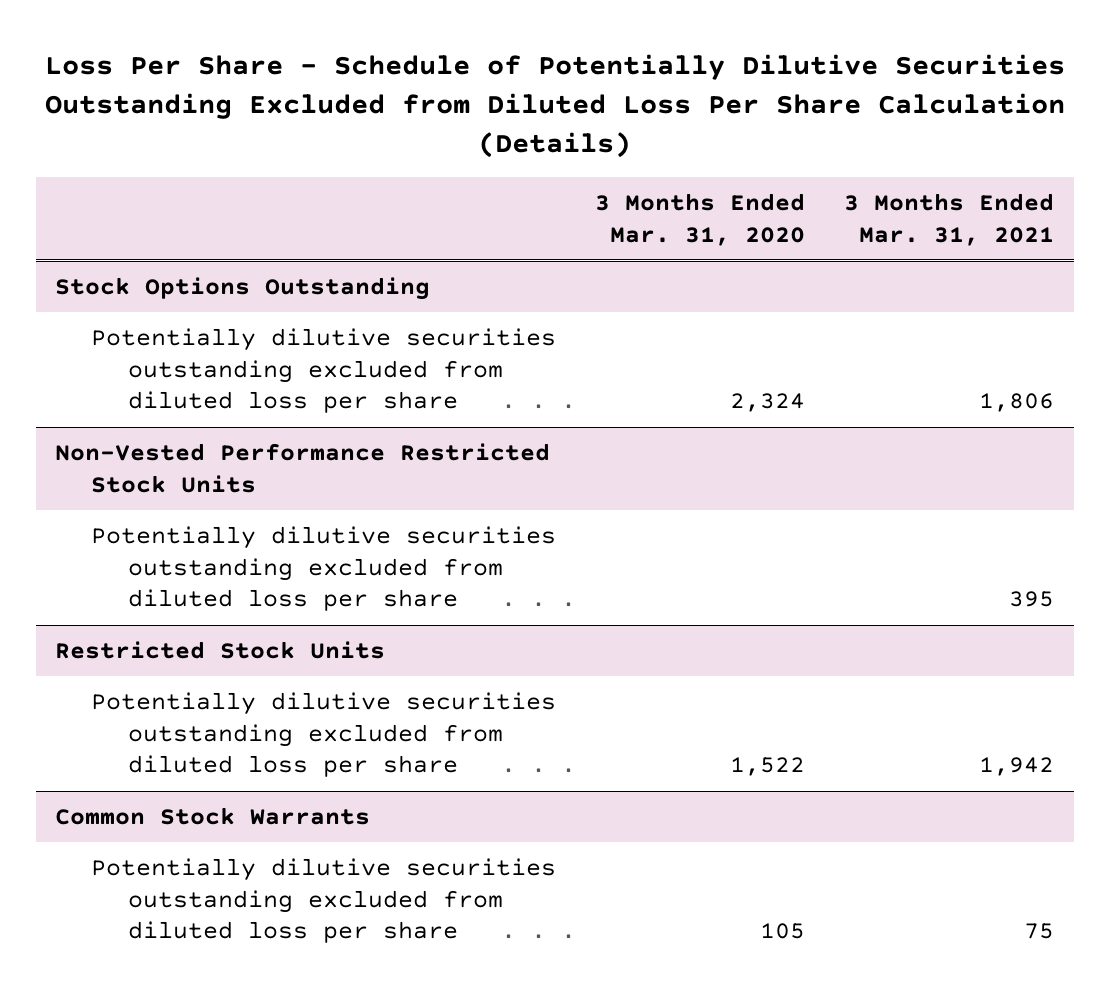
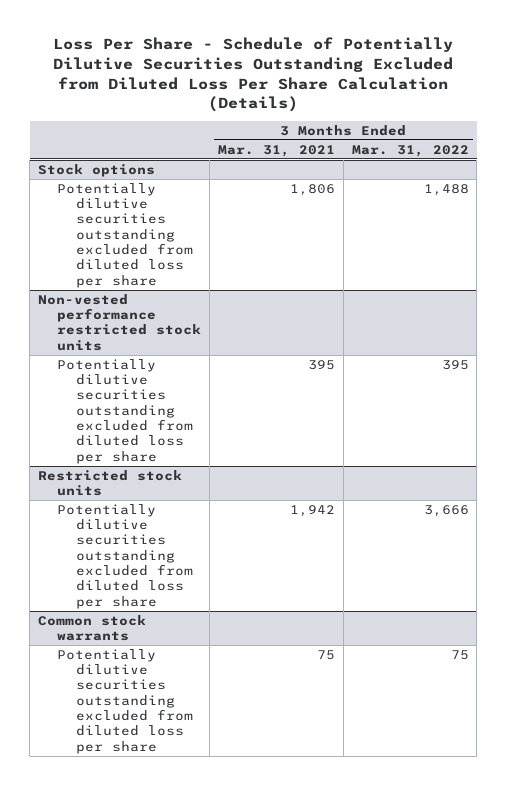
[595,193,806,246] 3 Months Ended Mar. 31, 2020 -> none
none -> [351,144,469,157] Mar. 31, 2022
[55,276,431,300] Stock Options Outstanding -> [38,163,156,177] Stock options
[55,442,551,493] Non-Vested Performance Restricted Stock Units -> [38,293,202,351] Non-vested performance restricted stock units
[55,640,386,659] Restricted Stock Units -> [38,469,183,497] Restricted stock units
[55,806,371,825] Common Stock Warrants -> [38,614,147,642] Common stock warrants

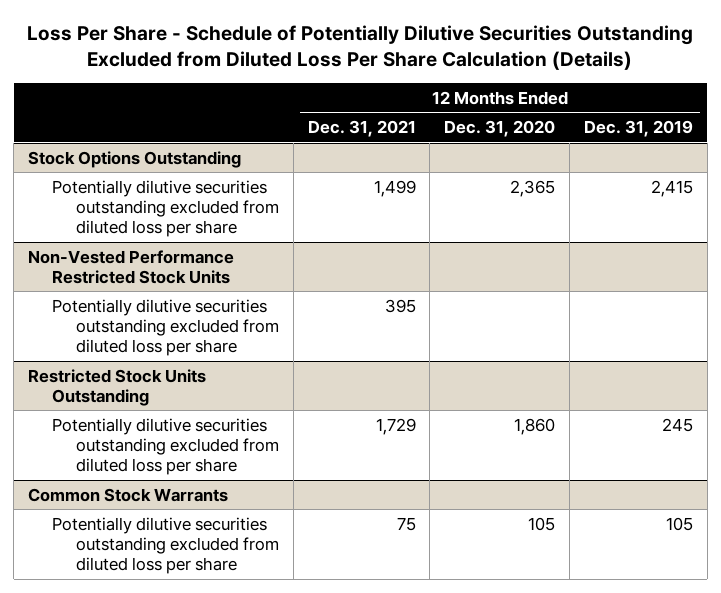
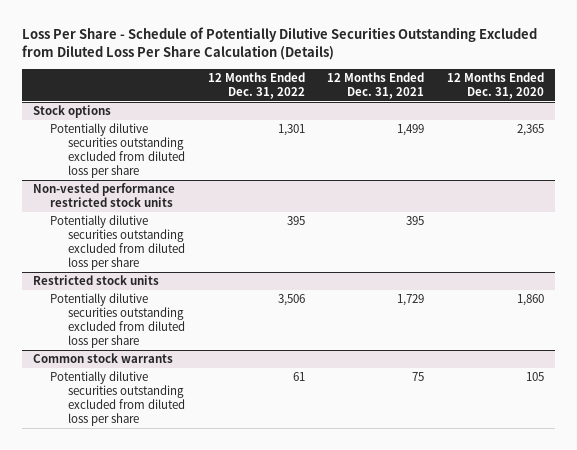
[583,120,693,138] Dec. 31, 2019 -> none
none -> [207,71,305,99] 12 Months Ended Dec. 31, 2022
[27,150,241,168] Stock Options Outstanding -> [32,105,111,119] Stock options
[27,249,234,284] Non-Vested Performance Restricted Stock Units -> [32,183,175,208] Non-vested performance restricted stock units
[27,368,206,406] Restricted Stock Units Outstanding -> [32,275,159,286] Restricted stock units
[27,487,228,502] Common Stock Warrants -> [32,353,173,364] Common stock warrants

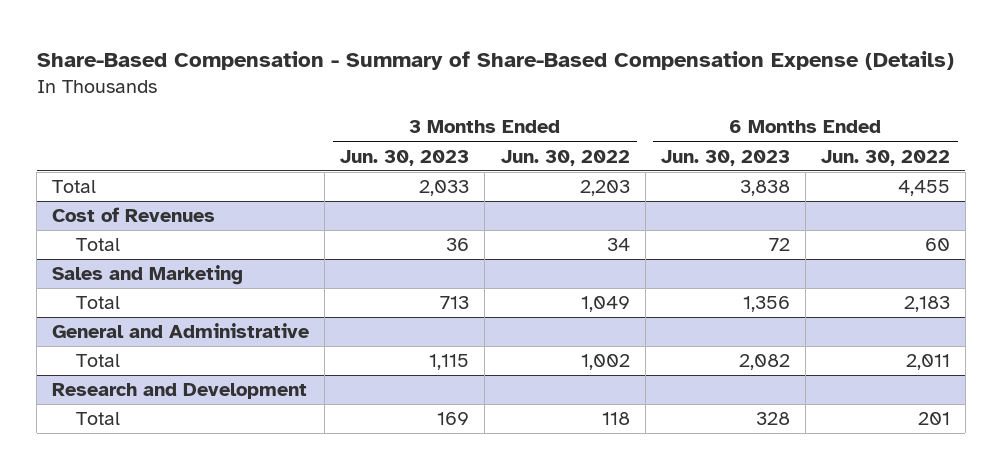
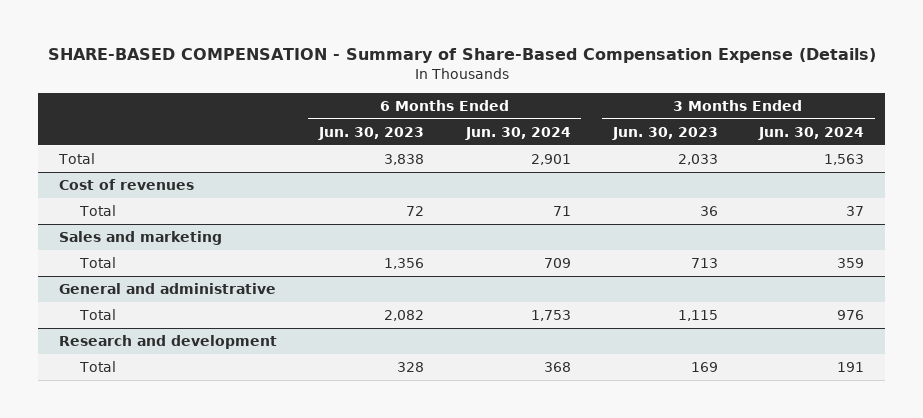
[36,50,954,70] Share-Based Compensation - Summary of Share-Based Compensation Expense (Details) -> [47,47,876,63] SHARE-BASED COMPENSATION - Summary of Share-Based Compensation Expense (Details)
[500,149,630,166] Jun. 30, 2022 -> none
[820,149,950,166] Jun. 30, 2022 -> none
none -> [464,126,571,140] Jun. 30, 2024
none -> [758,126,865,140] Jun. 30, 2024
[52,207,216,223] Cost of Revenues -> [58,179,194,191] Cost of revenues
[52,265,244,286] Sales and Marketing -> [58,231,222,246] Sales and marketing
[52,323,310,339] General and Administrative -> [58,283,276,295] General and administrative
[52,383,308,400] Research and Development -> [58,335,277,350] Research and development

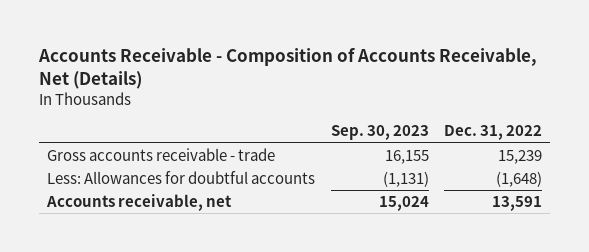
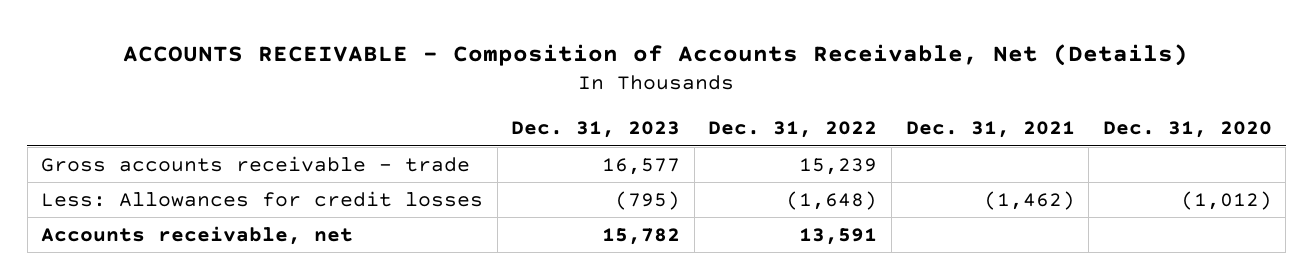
[38,47,538,89] Accounts Receivable - Composition of Accounts Receivable, Net (Details) -> [123,43,1189,66] ACCOUNTS RECEIVABLE - Composition of Accounts Receivable, Net (Details)
[330,125,429,141] Sep. 30, 2023 -> none
none -> [511,121,681,139] Dec. 31, 2023
none -> [905,121,1075,139] Dec. 31, 2021
none -> [1102,121,1272,139] Dec. 31, 2020
[46,170,315,184] Less: Allowances for doubtful accounts -> [41,190,484,207] Less: Allowances for credit losses

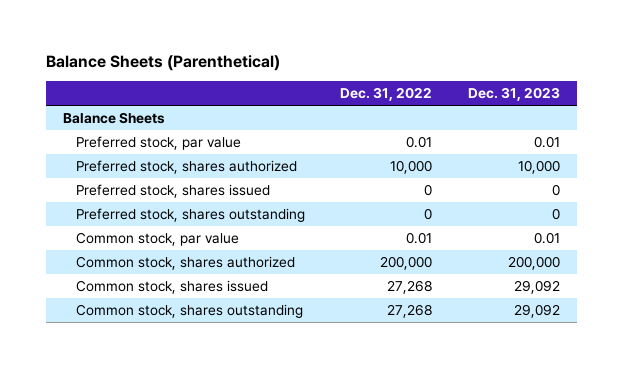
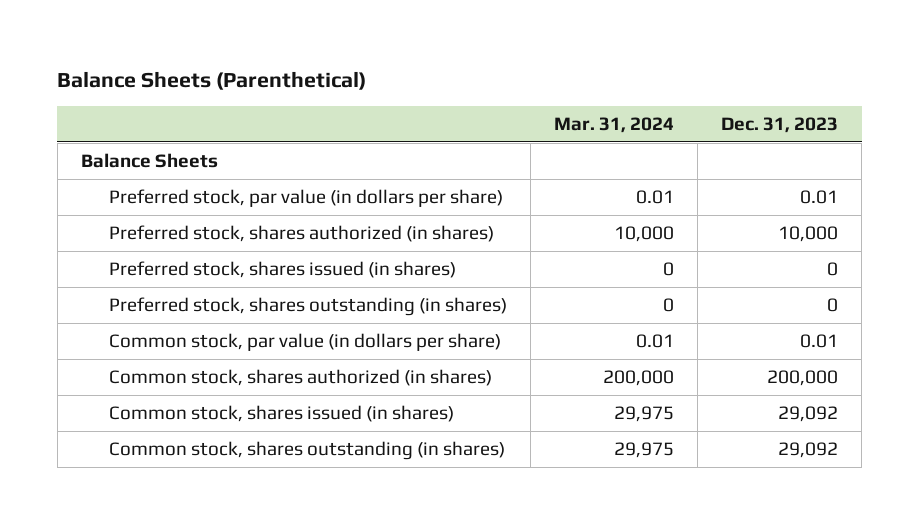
[340,87,433,102] Dec. 31, 2022 -> none
none -> [554,116,675,133] Mar. 31, 2024
[75,135,241,150] Preferred stock, par value -> [109,189,504,208] Preferred stock, par value (in dollars per share)
[75,159,297,174] Preferred stock, shares authorized -> [109,225,495,243] Preferred stock, shares authorized (in shares)
[75,183,270,198] Preferred stock, shares issued -> [109,261,457,279] Preferred stock, shares issued (in shares)
[75,207,305,222] Preferred stock, shares outstanding -> [109,297,508,317] Preferred stock, shares outstanding (in shares)
[75,231,239,246] Common stock, par value -> [109,333,502,352] Common stock, par value (in dollars per share)
[75,255,295,270] Common stock, shares authorized -> [109,369,493,387] Common stock, shares authorized (in shares)
[75,279,268,294] Common stock, shares issued -> [109,405,455,423] Common stock, shares issued (in shares)
[75,303,303,318] Common stock, shares outstanding -> [109,441,506,461] Common stock, shares outstanding (in shares)

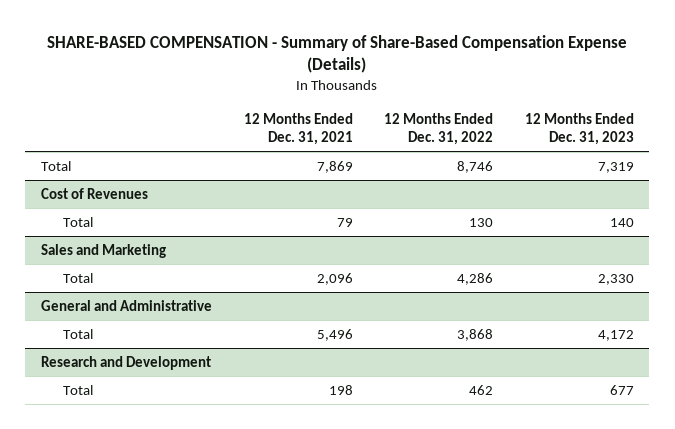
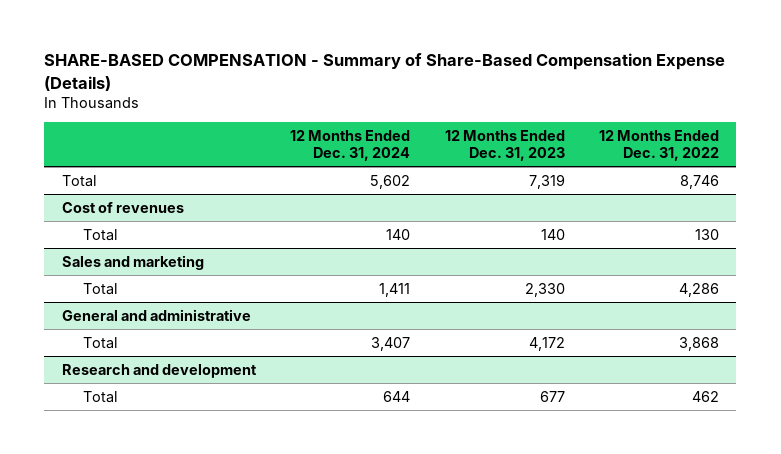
[243,112,353,145] 12 Months Ended Dec. 31, 2021 -> none
none -> [290,129,411,161] 12 Months Ended Dec. 31, 2024
[40,187,148,199] Cost of Revenues -> [61,201,184,213] Cost of revenues
[40,243,166,258] Sales and Marketing -> [61,254,204,270] Sales and marketing
[40,299,212,311] General and Administrative -> [61,308,251,321] General and administrative
[40,355,211,370] Research and Development -> [61,363,257,378] Research and development

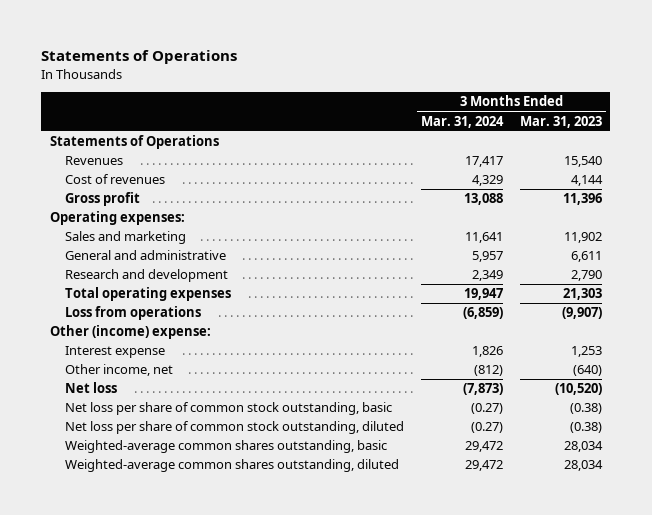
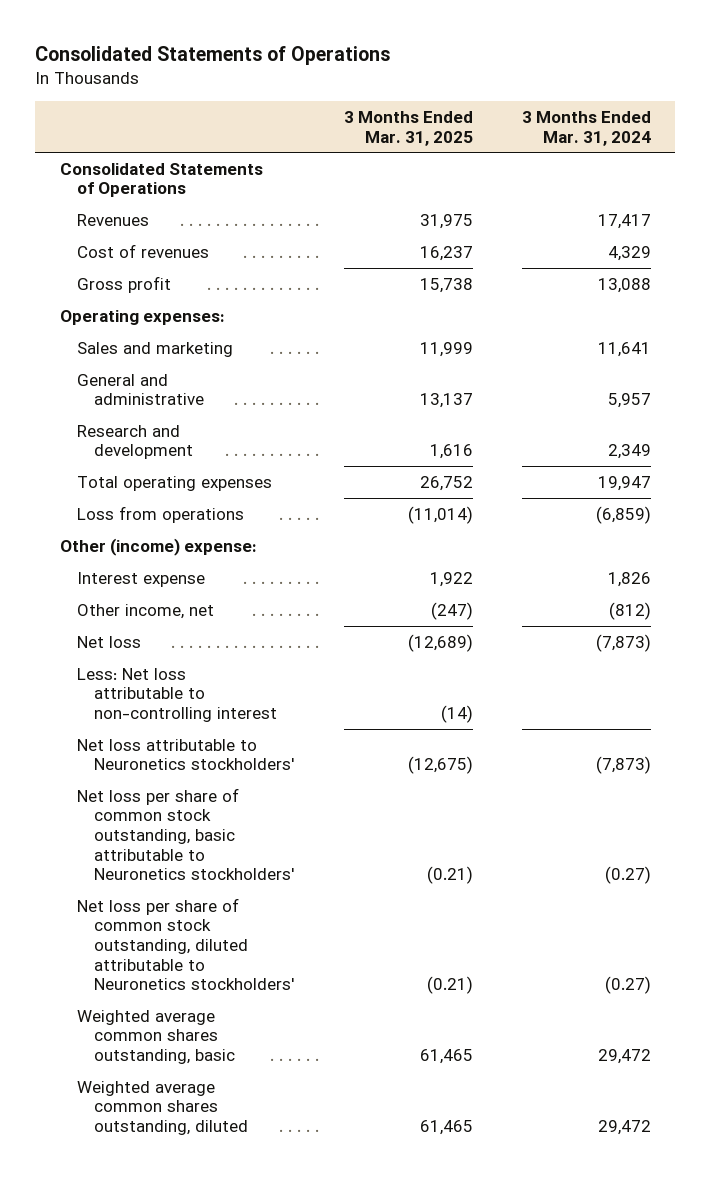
[41,50,238,65] Statements of Operations -> [35,46,391,66] Consolidated Statements of Operations
[519,115,602,128] Mar. 31, 2023 -> none
none -> [343,110,473,146] 3 Months Ended Mar. 31, 2025
[49,135,219,150] Statements of Operations -> [59,162,263,198] Consolidated Statements of Operations
none -> [77,667,278,723] Less: Net loss attributable to non-controlling interest
none -> [77,738,295,771] Net loss attributable to Neuronetics stockholders'
[65,402,393,416] Net loss per share of common stock outstanding, basic -> [77,787,295,881] Net loss per share of common stock outstanding, basic attributable to Neuronetics stockholders'
[65,421,405,435] Net loss per share of common stock outstanding, diluted -> [77,897,295,991] Net loss per share of common stock outstanding, diluted attributable to Neuronetics stockholders'
[65,440,388,454] Weighted-average common shares outstanding, basic -> [77,1009,236,1065] Weighted average common shares outstanding, basic
[65,459,400,473] Weighted-average common shares outstanding, diluted -> [77,1080,249,1136] Weighted average common shares outstanding, diluted

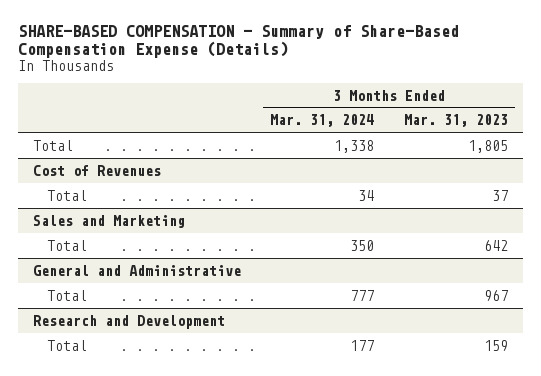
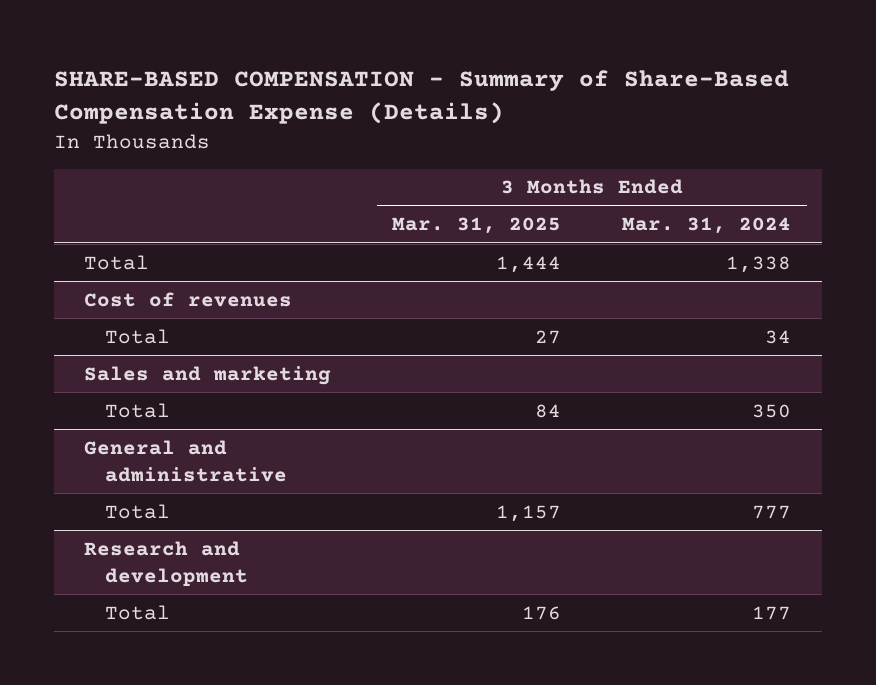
[403,114,508,128] Mar. 31, 2023 -> none
none -> [392,217,562,235] Mar. 31, 2025
[33,164,162,176] Cost of Revenues -> [84,291,293,307] Cost of revenues
[33,214,186,228] Sales and Marketing -> [84,365,332,385] Sales and marketing
[33,264,242,276] General and Administrative -> [84,439,287,482] General and administrative
[33,314,226,329] Research and Development -> [84,540,248,586] Research and development

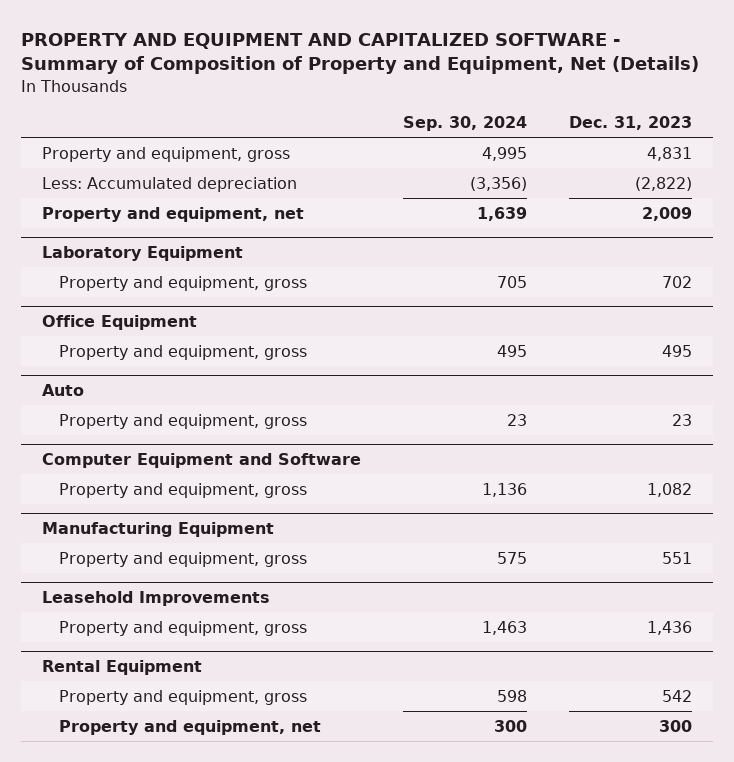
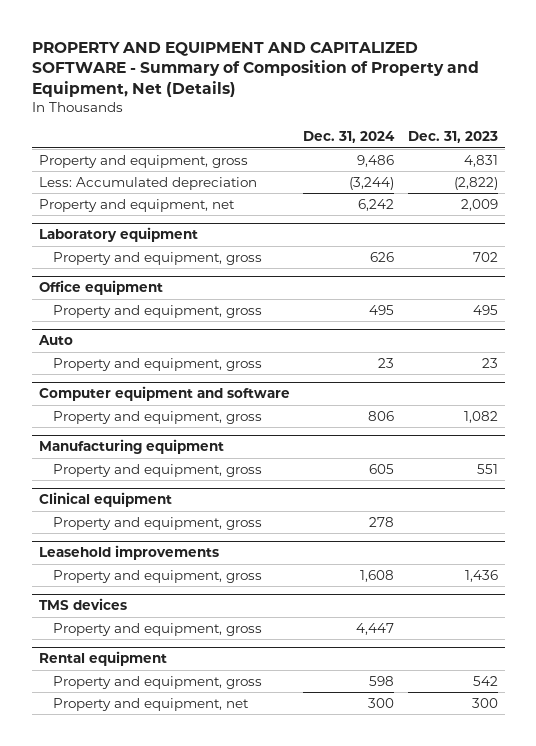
[402,116,527,132] Sep. 30, 2024 -> none
none -> [303,131,396,144] Dec. 31, 2024
[42,246,244,262] Laboratory Equipment -> [38,227,198,243] Laboratory equipment
[42,315,198,331] Office Equipment -> [38,280,163,296] Office equipment
[42,453,362,469] Computer Equipment and Software -> [38,386,290,402] Computer equipment and software
[42,522,275,538] Manufacturing Equipment -> [38,439,224,455] Manufacturing equipment
none -> [38,492,172,508] Clinical equipment
none -> [52,516,262,530] Property and equipment, gross
[42,591,271,607] Leasehold Improvements -> [38,545,219,561] Leasehold improvements
none -> [38,598,127,611] TMS devices
none -> [52,622,262,636] Property and equipment, gross
[42,660,203,676] Rental Equipment -> [38,651,167,667] Rental equipment

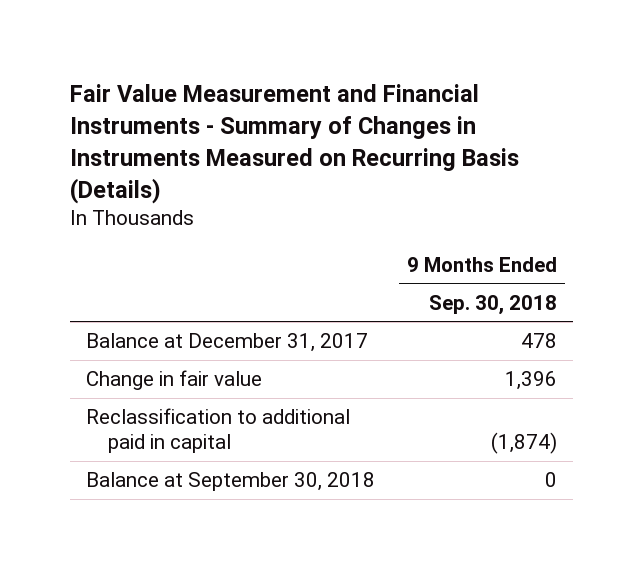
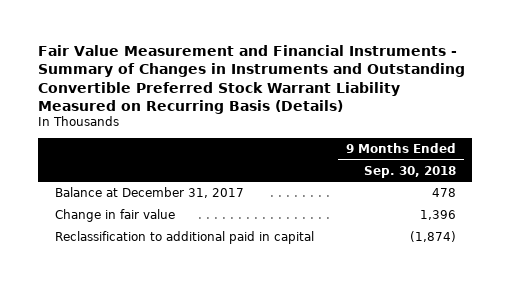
[69,83,519,204] Fair Value Measurement and Financial Instruments - Summary of Changes in Instruments Measured on Recurring Basis (Details) -> [38,45,466,114] Fair Value Measurement and Financial Instruments - Summary of Changes in Instruments and Outstanding Convertible Preferred Stock Warrant Liability Measured on Recurring Basis (Details)
[85,472,375,492] Balance at September 30, 2018 -> none

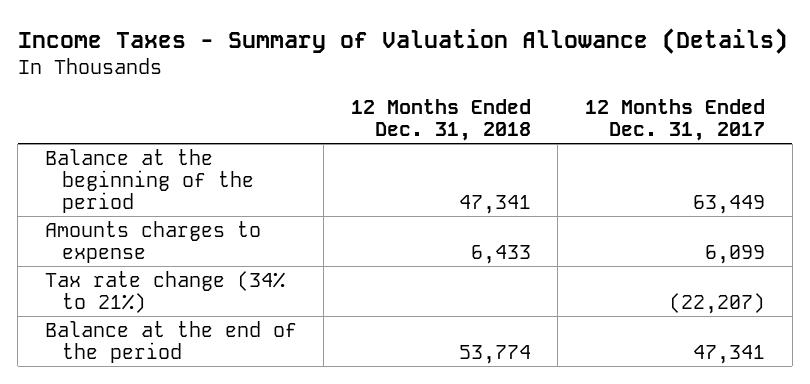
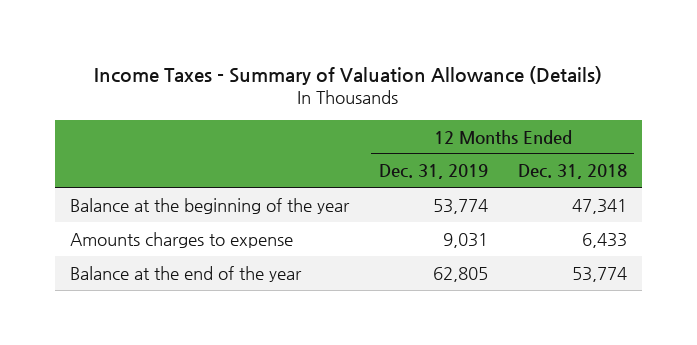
[585,99,766,142] 12 Months Ended Dec. 31, 2017 -> none
none -> [378,164,488,180] Dec. 31, 2019
[44,148,255,214] Balance at the beginning of the period -> [69,197,350,214] Balance at the beginning of the year
[44,270,285,313] Tax rate change (34% to 21%) -> none
[44,320,297,363] Balance at the end of the period -> [69,265,302,282] Balance at the end of the year

